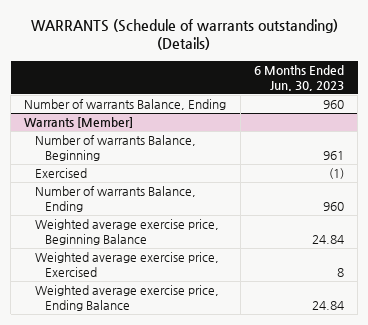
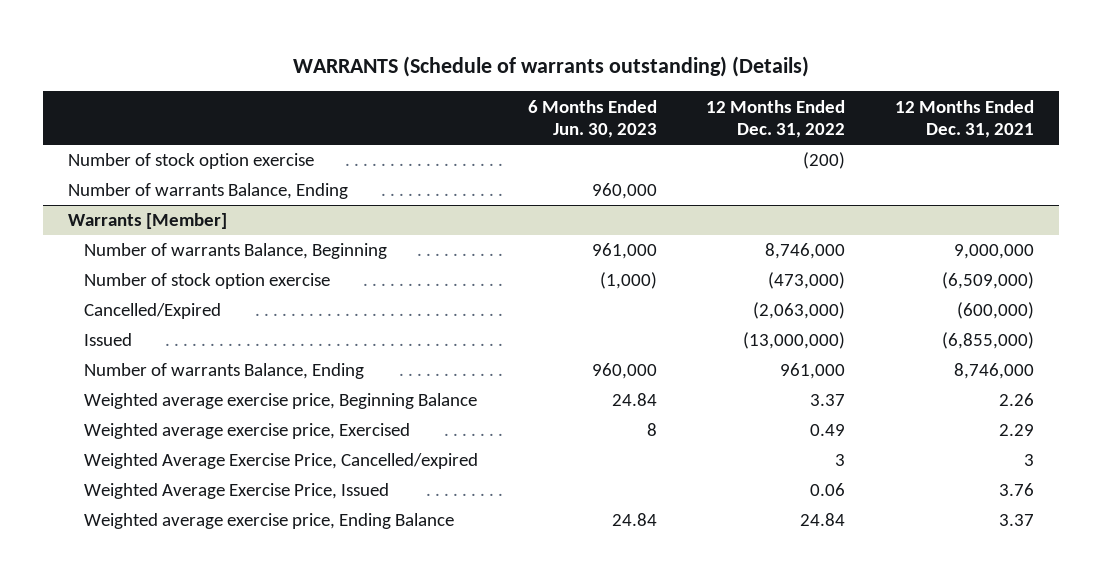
none -> [706,99,846,139] 12 Months Ended Dec. 31, 2022
none -> [894,99,1034,139] 12 Months Ended Dec. 31, 2021
none -> [68,153,315,170] Number of stock option exercise
[323,100,345,110] 960 -> [591,183,657,200] 960,000
[34,168,87,179] Exercised -> none
[323,151,345,161] 961 -> [591,243,657,260] 961,000
none -> [84,273,331,290] Number of stock option exercise
none -> [84,303,222,320] Cancelled/Expired
none -> [84,333,133,347] Issued
[323,202,345,212] 960 -> [591,363,657,380] 960,000
none -> [84,453,479,470] Weighted Average Exercise Price, Cancelled/expired
none -> [84,483,390,500] Weighted Average Exercise Price, Issued

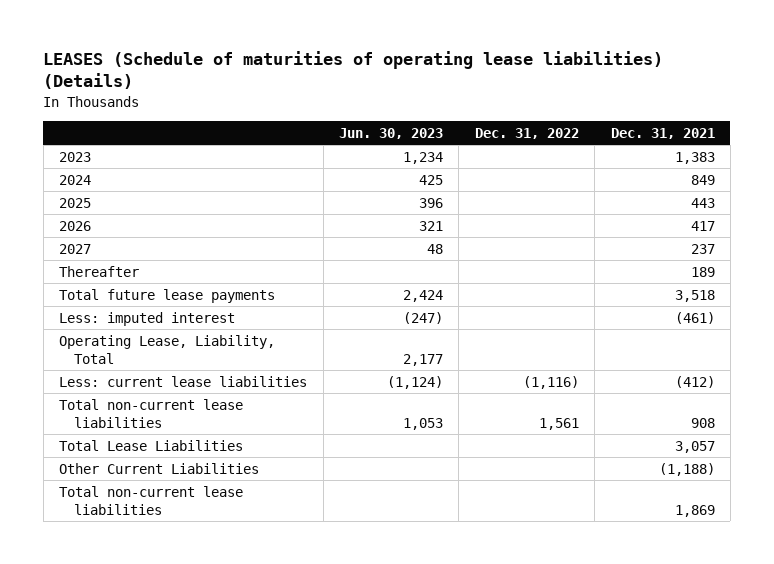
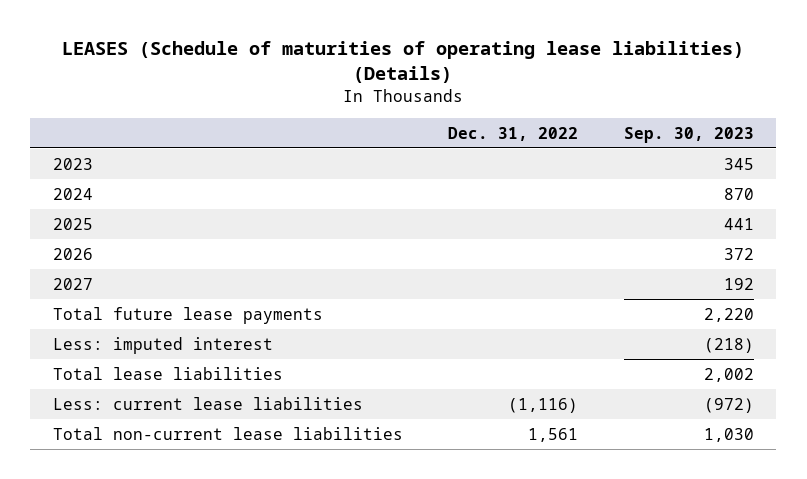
[338,127,443,139] Jun. 30, 2023 -> none
[610,127,715,139] Dec. 31, 2021 -> none
none -> [623,126,754,143] Sep. 30, 2023
[59,265,140,277] Thereafter -> none
[59,334,276,364] Operating Lease, Liability, Total -> [52,366,283,380] Total lease liabilities
[59,439,244,451] Total Lease Liabilities -> none
[59,462,260,474] Other Current Liabilities -> none
[59,485,244,515] Total non-current lease liabilities -> none

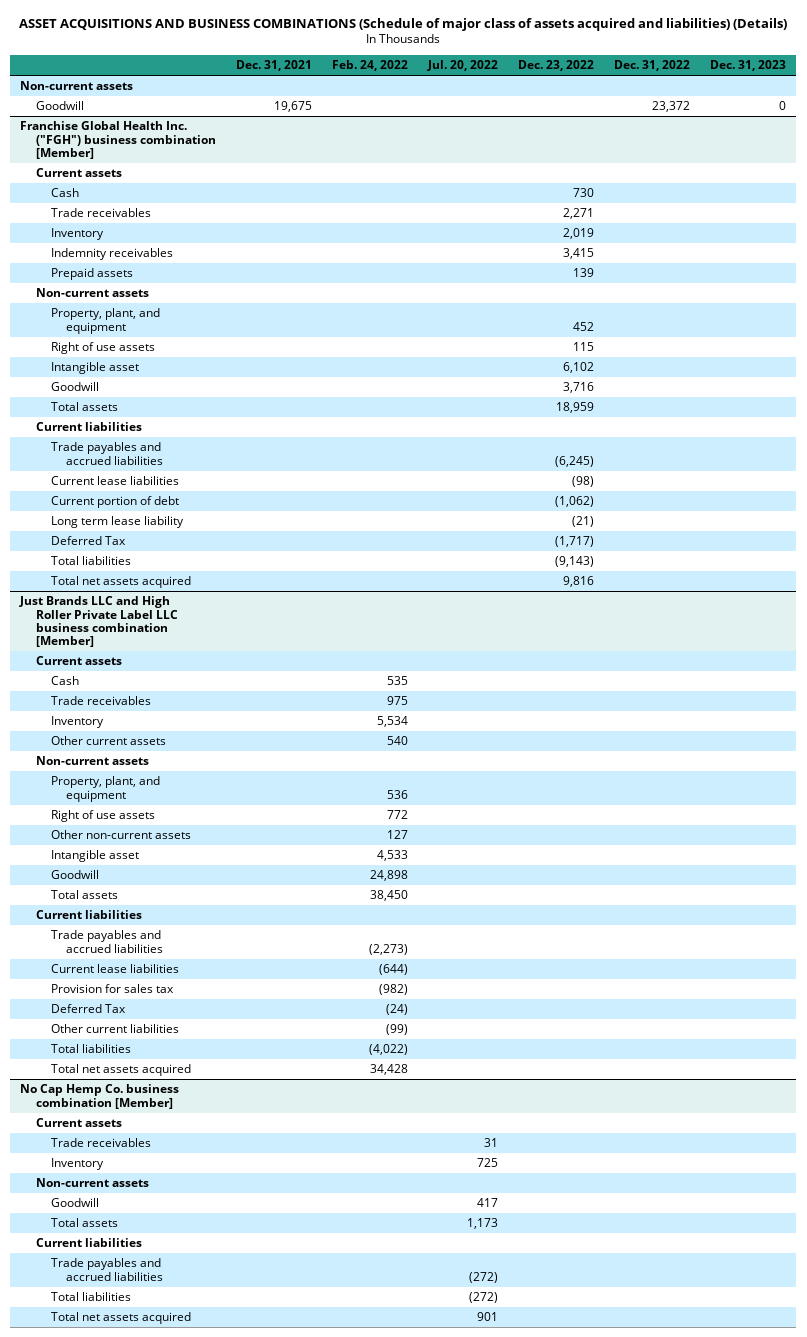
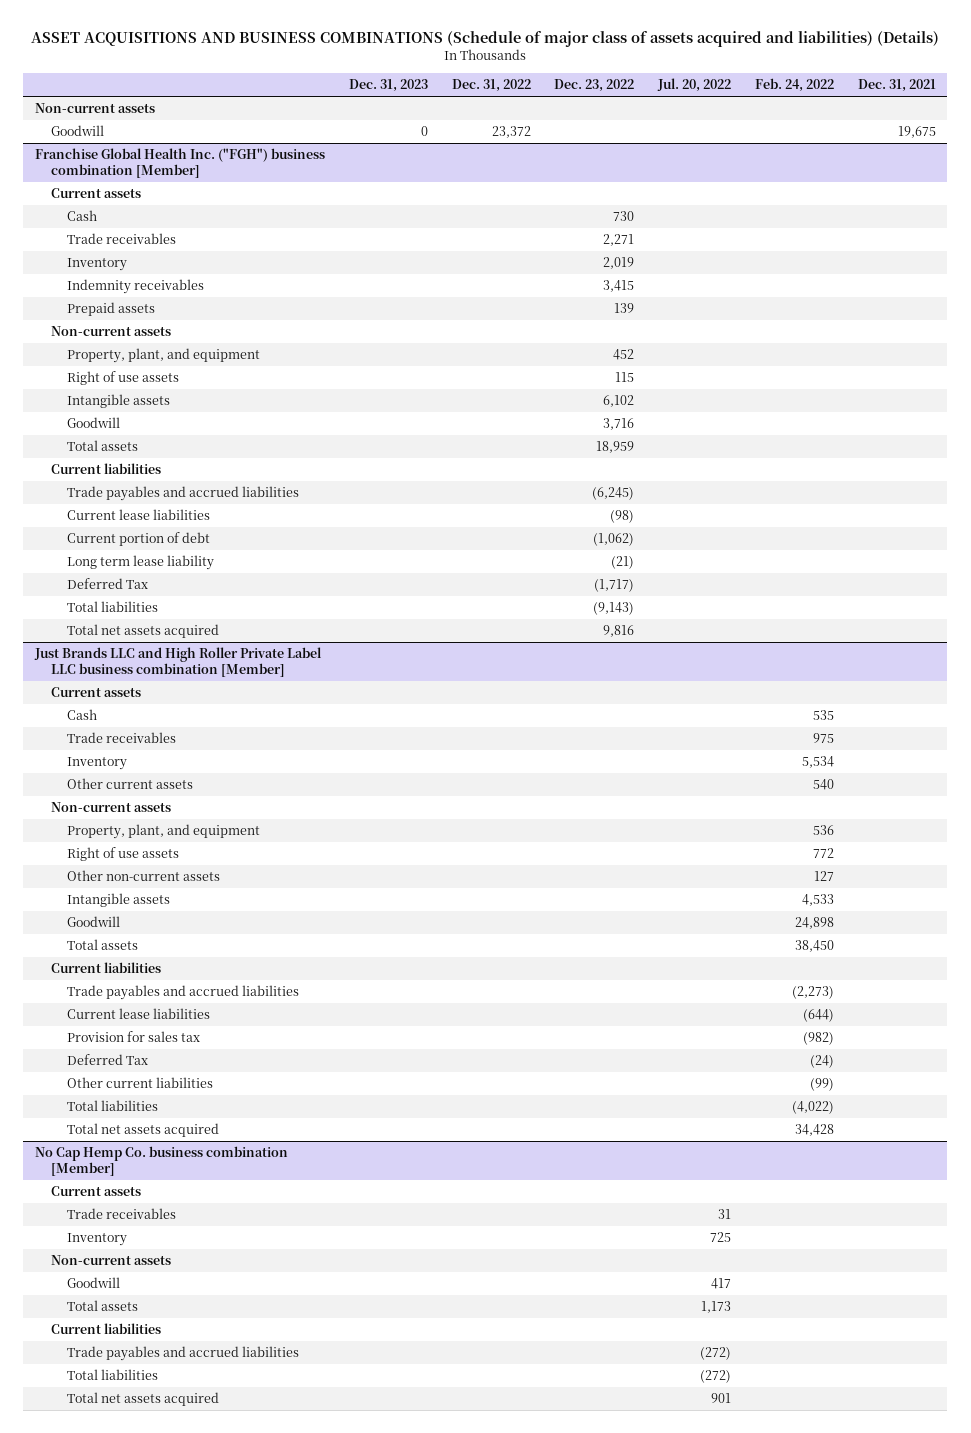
[51,362,140,375] Intangible asset -> [66,394,170,409] Intangible assets
[51,850,140,863] Intangible asset -> [66,893,170,908] Intangible assets

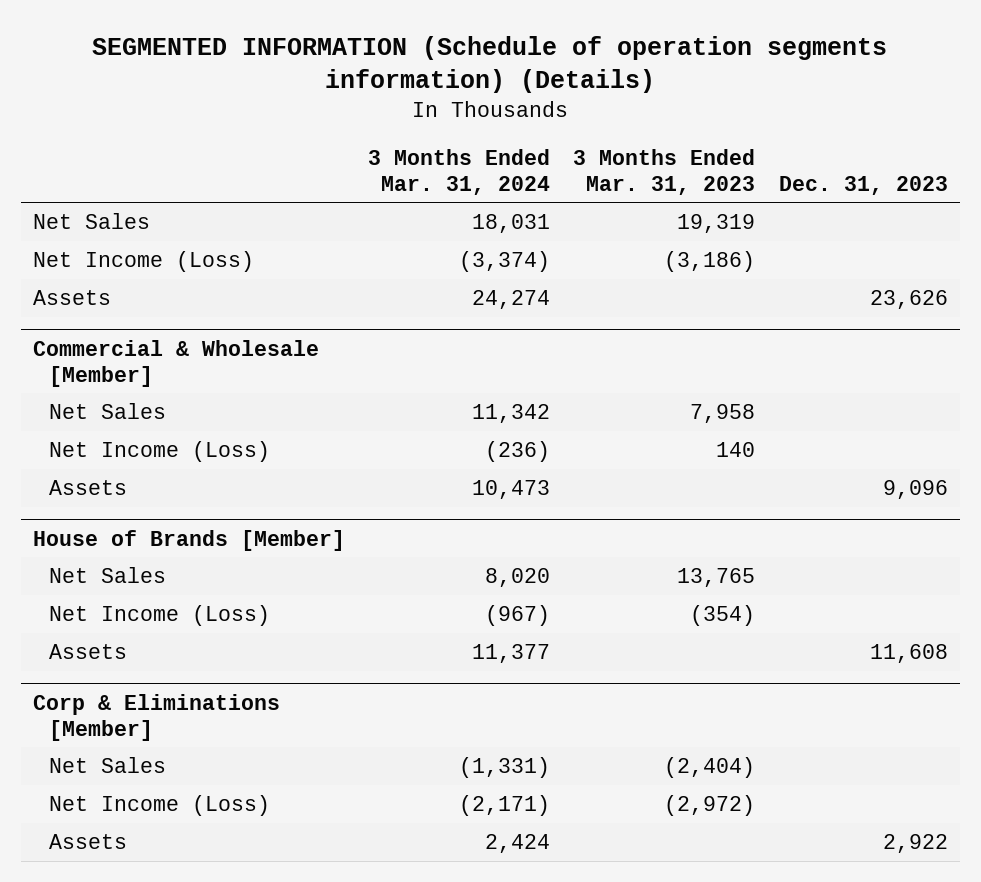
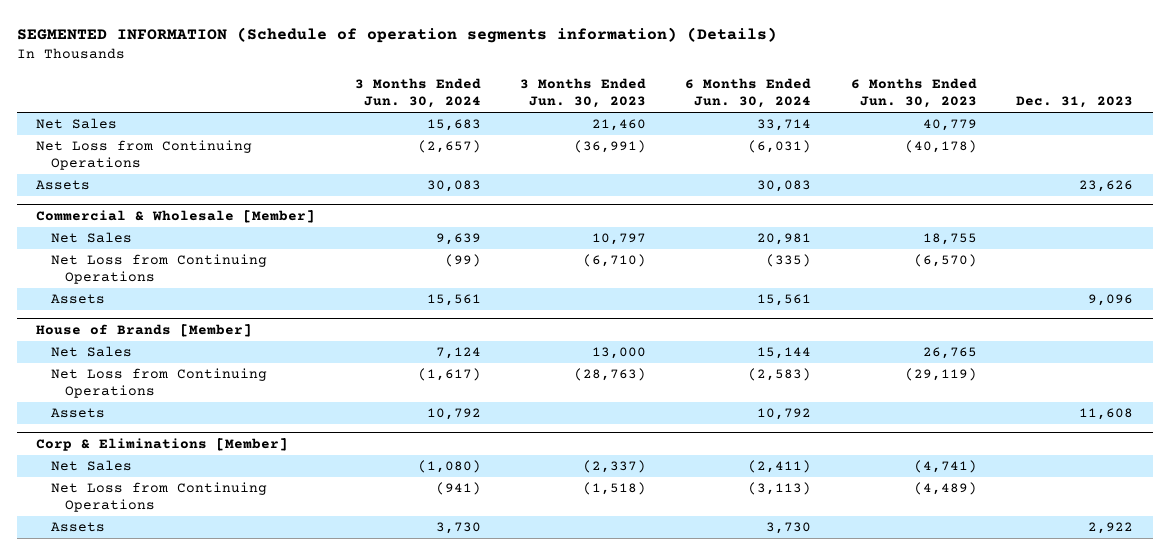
[368,148,551,195] 3 Months Ended Mar. 31, 2024 -> none
[573,148,756,195] 3 Months Ended Mar. 31, 2023 -> none
none -> [354,78,481,109] 3 Months Ended Jun. 30, 2024
none -> [519,78,646,109] 3 Months Ended Jun. 30, 2023
none -> [685,78,812,109] 6 Months Ended Jun. 30, 2024
none -> [850,78,977,109] 6 Months Ended Jun. 30, 2023
[32,250,254,272] Net Income (Loss) -> [36,140,253,171] Net Loss from Continuing Operations
[49,440,271,462] Net Income (Loss) -> [50,254,267,285] Net Loss from Continuing Operations
[49,604,271,626] Net Income (Loss) -> [50,368,267,399] Net Loss from Continuing Operations
[49,794,271,816] Net Income (Loss) -> [50,482,267,513] Net Loss from Continuing Operations

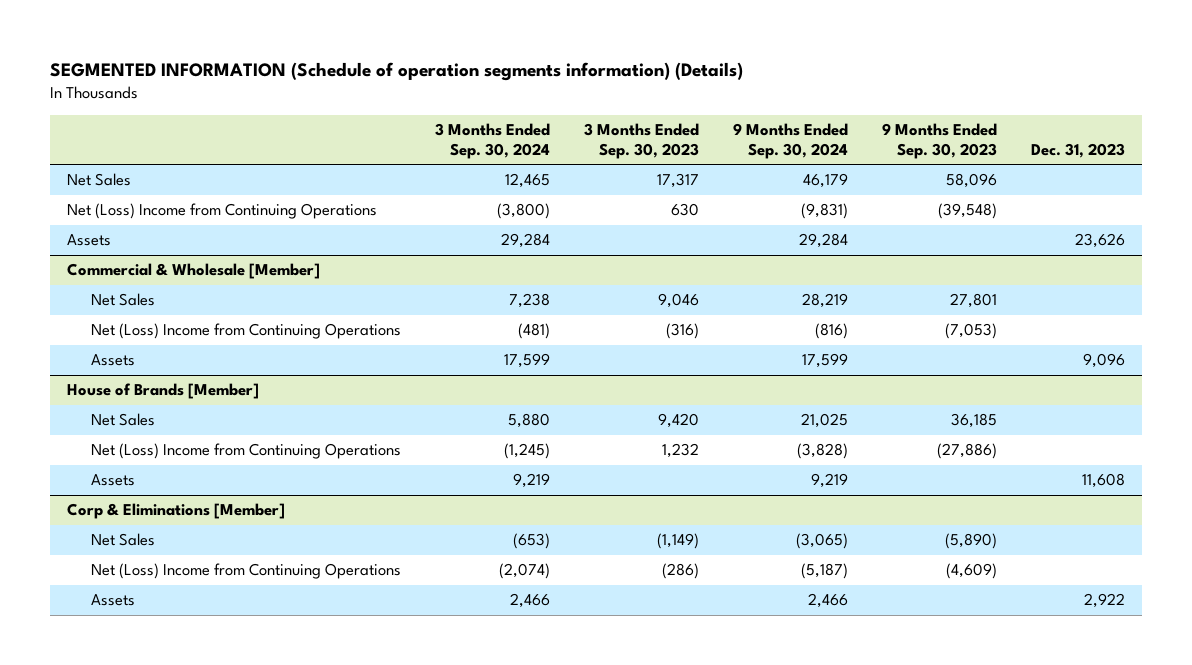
[354,78,481,109] 3 Months Ended Jun. 30, 2024 -> none
[519,78,646,109] 3 Months Ended Jun. 30, 2023 -> none
[685,78,812,109] 6 Months Ended Jun. 30, 2024 -> none
[850,78,977,109] 6 Months Ended Jun. 30, 2023 -> none
none -> [435,123,551,160] 3 Months Ended Sep. 30, 2024
none -> [583,123,699,160] 3 Months Ended Sep. 30, 2023
none -> [732,123,848,160] 9 Months Ended Sep. 30, 2024
none -> [881,123,997,160] 9 Months Ended Sep. 30, 2023
[36,140,253,171] Net Loss from Continuing Operations -> [66,203,377,220] Net (Loss) Income from Continuing Operations
[50,254,267,285] Net Loss from Continuing Operations -> [91,323,402,340] Net (Loss) Income from Continuing Operations
[50,368,267,399] Net Loss from Continuing Operations -> [91,443,402,460] Net (Loss) Income from Continuing Operations
[50,482,267,513] Net Loss from Continuing Operations -> [91,563,402,580] Net (Loss) Income from Continuing Operations

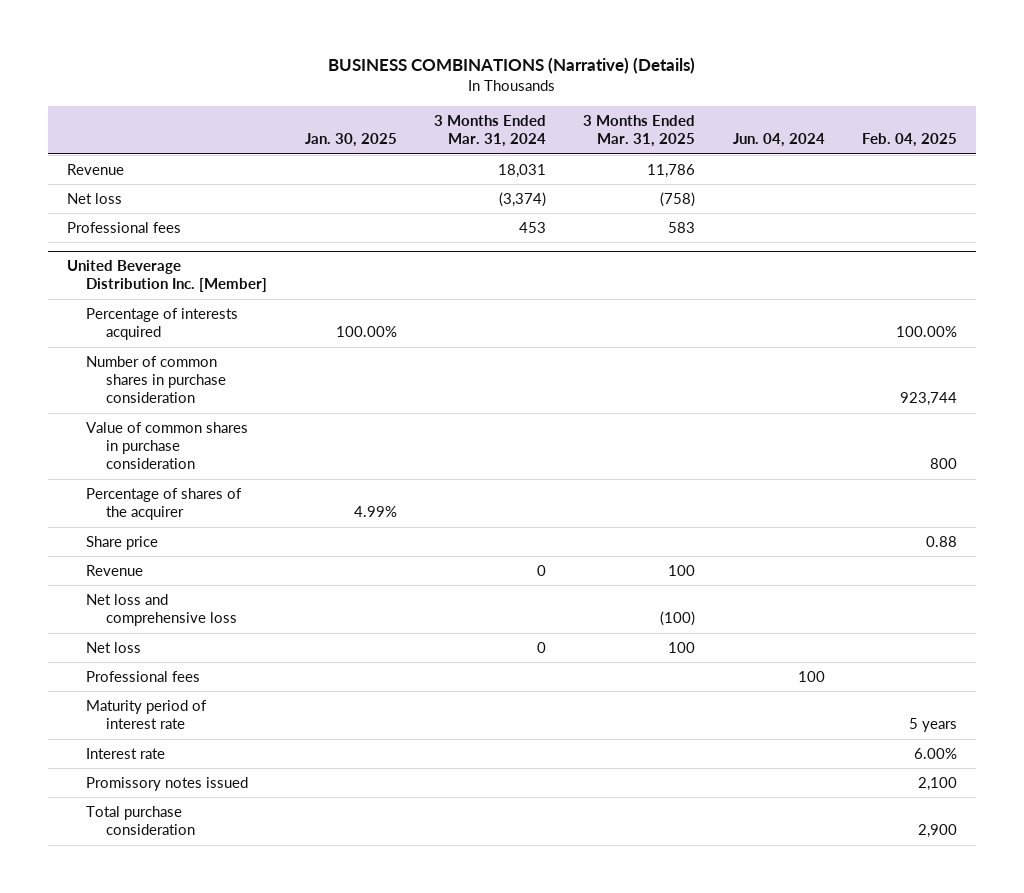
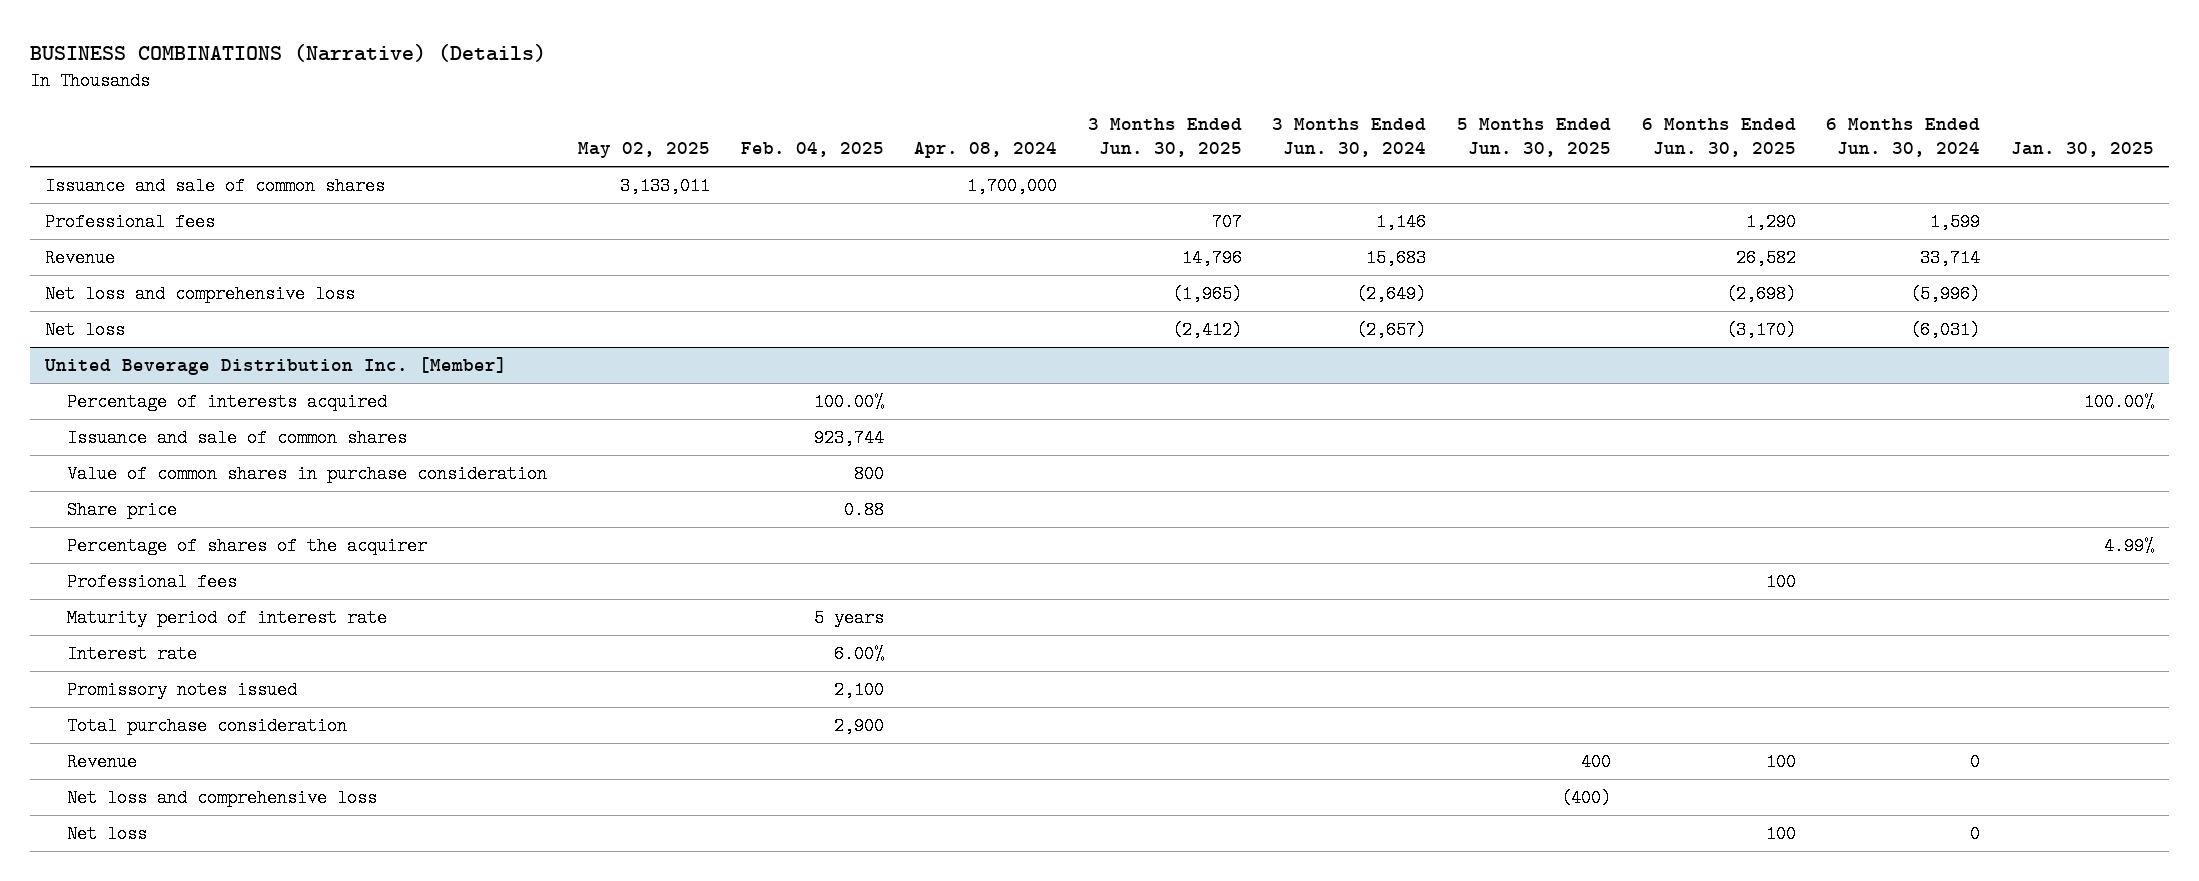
[434,115,547,148] 3 Months Ended Mar. 31, 2024 -> none
[583,115,696,148] 3 Months Ended Mar. 31, 2025 -> none
[732,133,825,148] Jun. 04, 2024 -> none
none -> [577,142,710,159] May 02, 2025
none -> [914,142,1058,159] Apr. 08, 2024
none -> [1087,117,1242,158] 3 Months Ended Jun. 30, 2025
none -> [1272,117,1427,158] 3 Months Ended Jun. 30, 2024
none -> [1456,117,1611,158] 5 Months Ended Jun. 30, 2025
none -> [1641,117,1796,158] 6 Months Ended Jun. 30, 2025
none -> [1826,117,1981,158] 6 Months Ended Jun. 30, 2024
none -> [44,177,385,196] Issuance and sale of common shares
[66,222,181,234] Professional fees -> [44,213,215,232] Professional fees
none -> [44,285,355,304] Net loss and comprehensive loss
[86,356,227,404] Number of common shares in purchase consideration -> [67,429,408,448] Issuance and sale of common shares
[86,488,243,521] Percentage of shares of the acquirer -> [67,537,428,556] Percentage of shares of the acquirer
[86,565,144,577] Revenue -> [67,753,138,772] Revenue
[86,594,238,627] Net loss and comprehensive loss -> [67,789,378,808] Net loss and comprehensive loss
[86,642,142,654] Net loss -> [67,825,148,844] Net loss

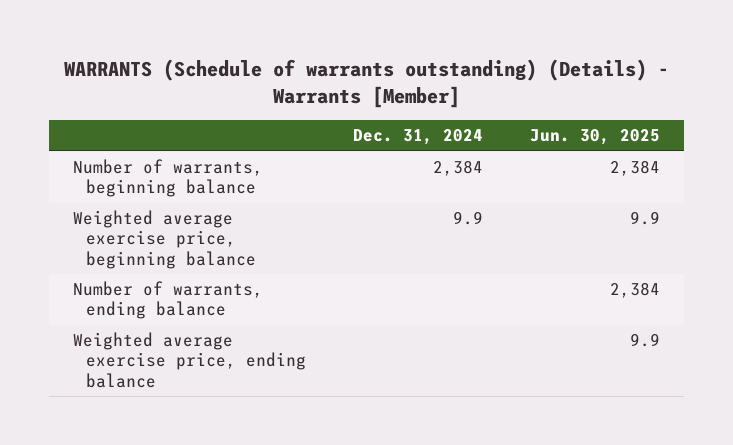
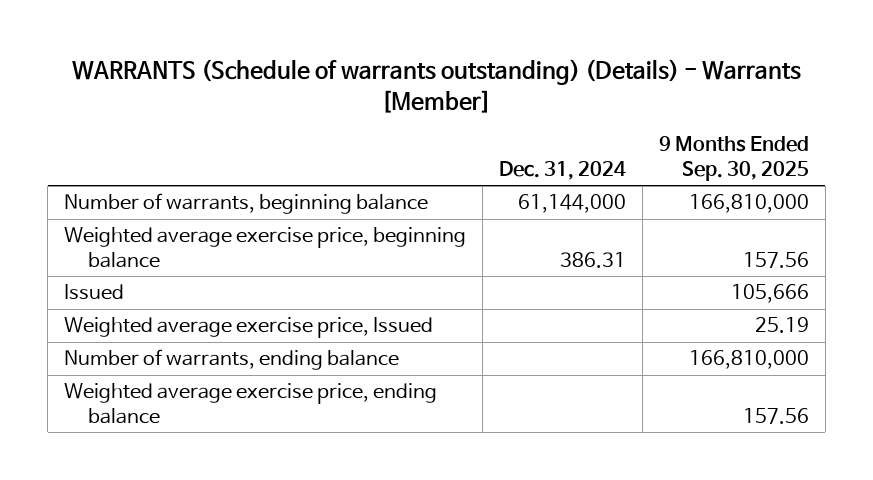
[530,129,661,146] Jun. 30, 2025 -> none
none -> [658,136,809,182] 9 Months Ended Sep. 30, 2025
[433,160,484,177] 2,384 -> [517,194,626,214] 61,144,000
[453,211,484,226] 9.9 -> [559,251,626,268] 386.31
none -> [64,284,125,301] Issued
none -> [64,317,434,339] Weighted average exercise price, Issued

